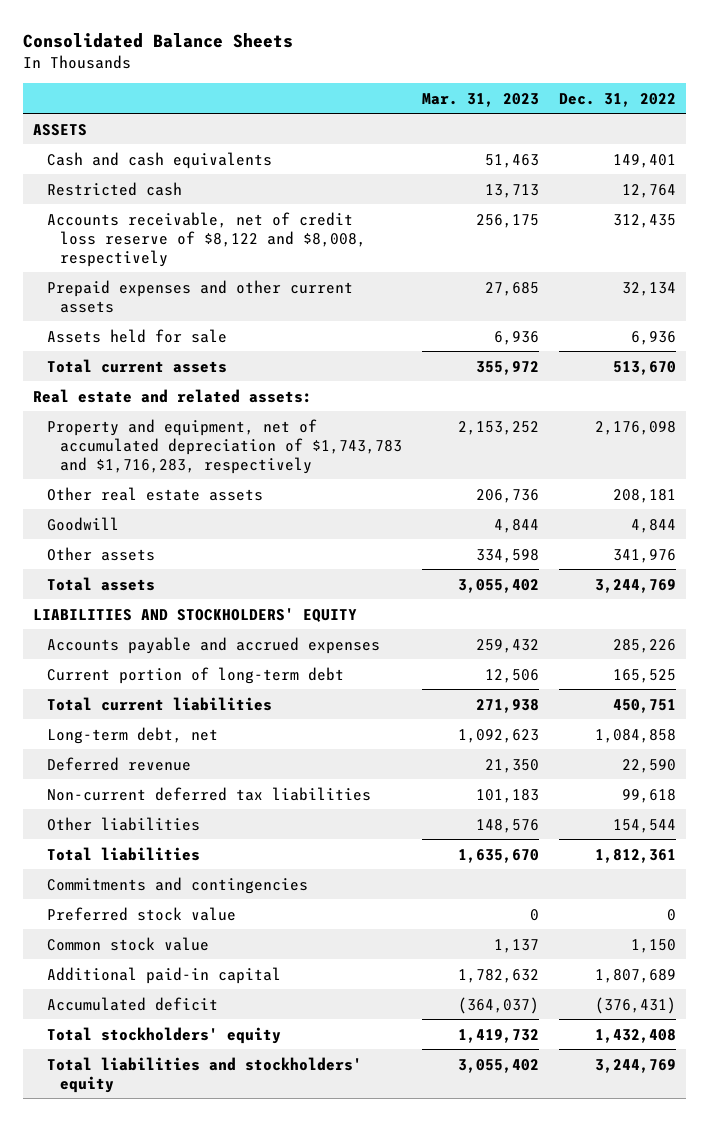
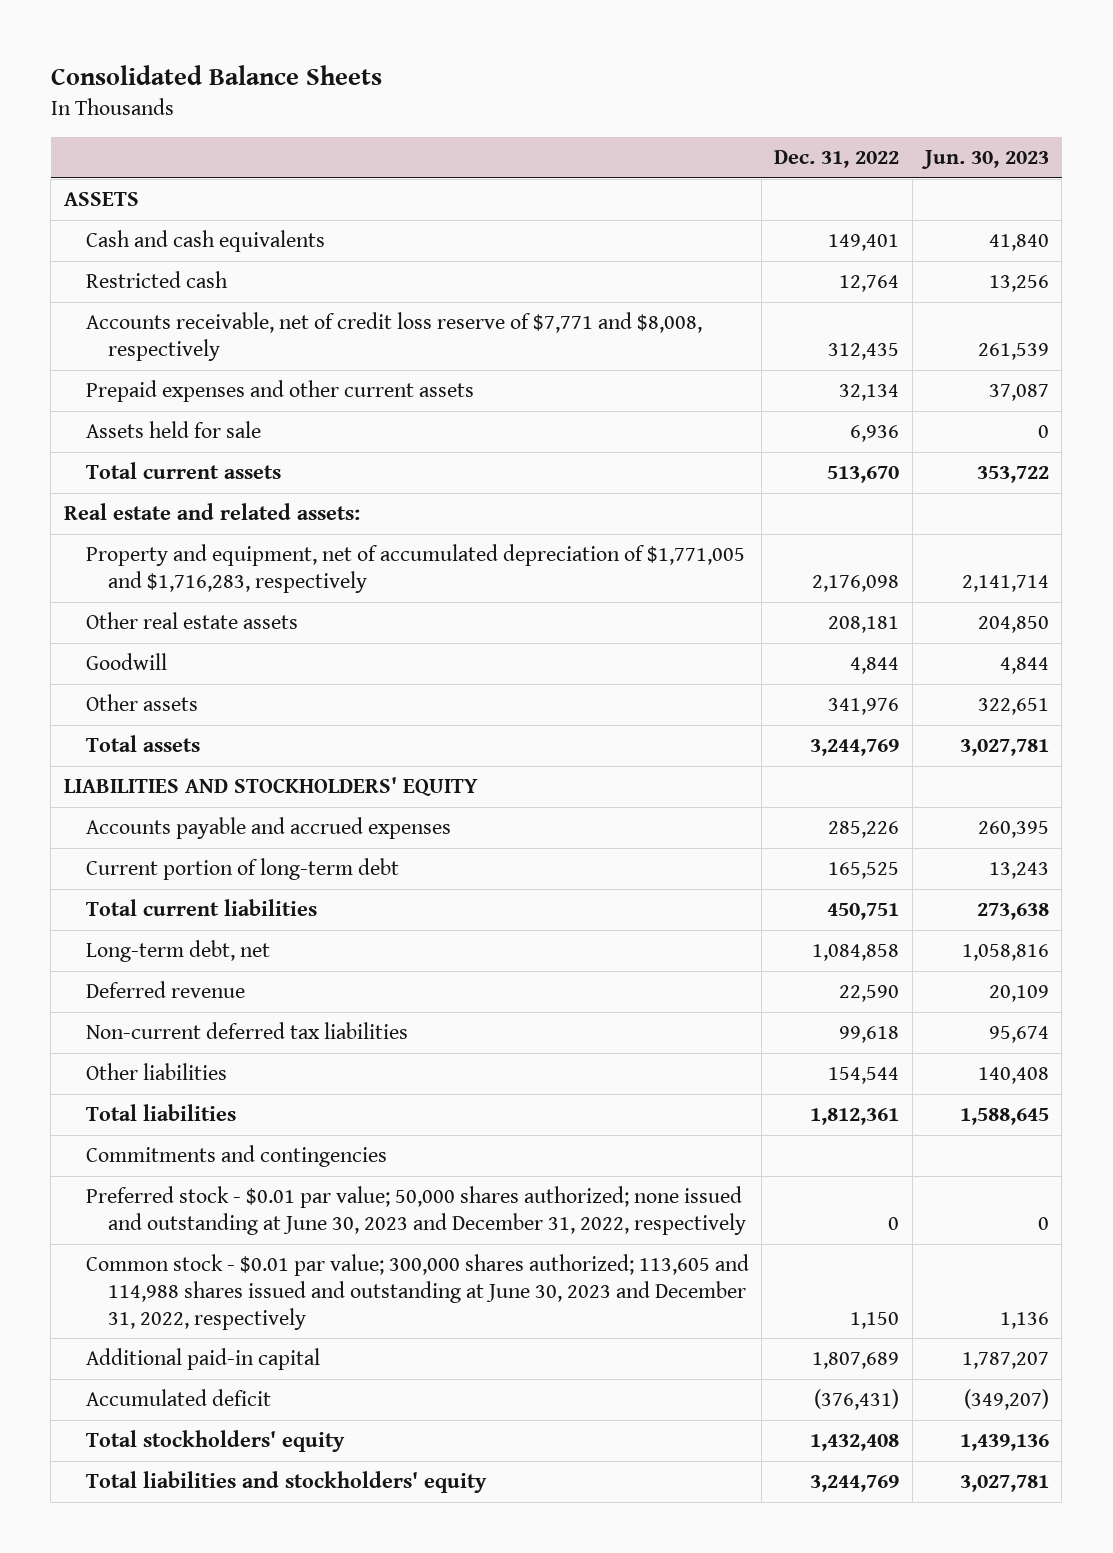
[422,92,540,107] Mar. 31, 2023 -> none
none -> [921,149,1050,169] Jun. 30, 2023
[46,211,367,267] Accounts receivable, net of credit loss reserve of $8,122 and $8,008, respectively -> [85,312,702,362] Accounts receivable, net of credit loss reserve of $7,771 and $8,008, respectively
[46,418,403,474] Property and equipment, net of accumulated depreciation of $1,743,783 and $1,716,283, respectively -> [85,544,745,594] Property and equipment, net of accumulated depreciation of $1,771,005 and $1,716,283, respectively
[46,906,236,921] Preferred stock value -> [85,1186,746,1236] Preferred stock - $0.01 par value; 50,000 shares authorized; none issued and outstanding at June 30, 2023 and December 31, 2022, respectively
[46,936,209,951] Common stock value -> [85,1254,749,1330] Common stock - $0.01 par value; 300,000 shares authorized; 113,605 and 114,988 shares issued and outstanding at June 30, 2023 and December 31, 2022, respectively

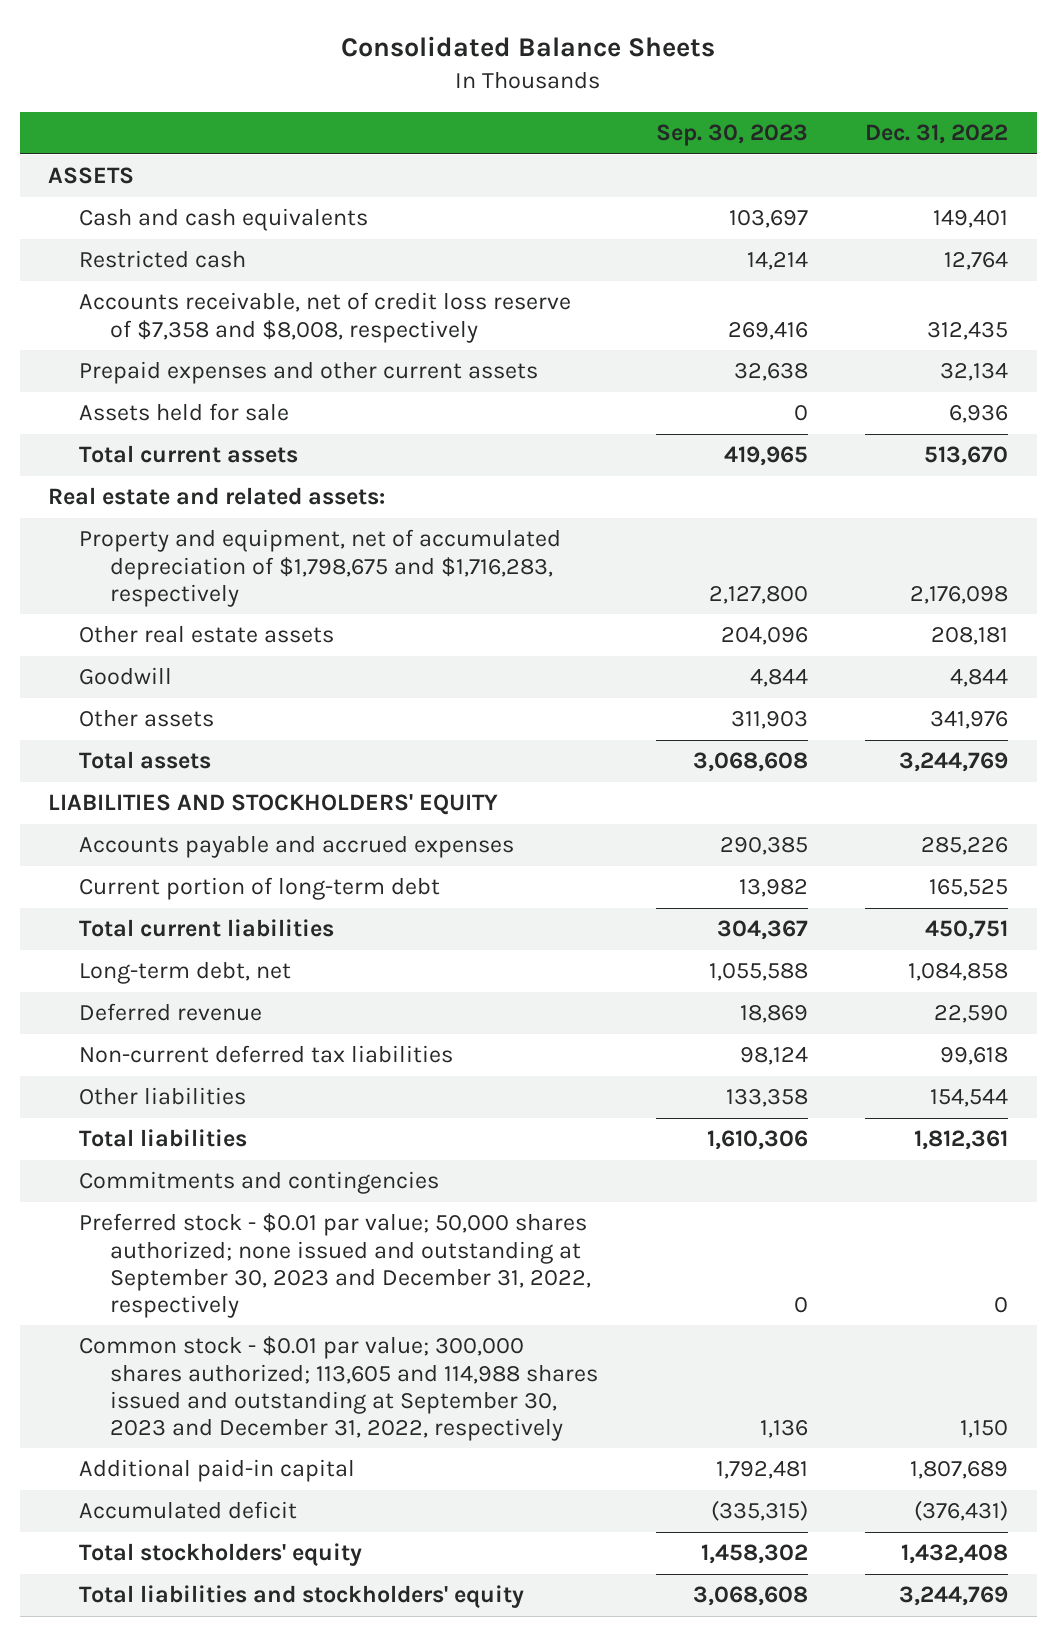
[921,149,1050,169] Jun. 30, 2023 -> none
none -> [655,124,808,147] Sep. 30, 2023
[85,312,702,362] Accounts receivable, net of credit loss reserve of $7,771 and $8,008, respectively -> [79,292,572,343] Accounts receivable, net of credit loss reserve of $7,358 and $8,008, respectively
[85,544,745,594] Property and equipment, net of accumulated depreciation of $1,771,005 and $1,716,283, respectively -> [79,529,562,607] Property and equipment, net of accumulated depreciation of $1,798,675 and $1,716,283, respectively
[85,1186,746,1236] Preferred stock - $0.01 par value; 50,000 shares authorized; none issued and outstanding at June 30, 2023 and December 31, 2022, respectively -> [79,1213,592,1318] Preferred stock - $0.01 par value; 50,000 shares authorized; none issued and outstanding at September 30, 2023 and December 31, 2022, respectively
[85,1254,749,1330] Common stock - $0.01 par value; 300,000 shares authorized; 113,605 and 114,988 shares issued and outstanding at June 30, 2023 and December 31, 2022, respectively -> [79,1336,599,1441] Common stock - $0.01 par value; 300,000 shares authorized; 113,605 and 114,988 shares issued and outstanding at September 30, 2023 and December 31, 2022, respectively

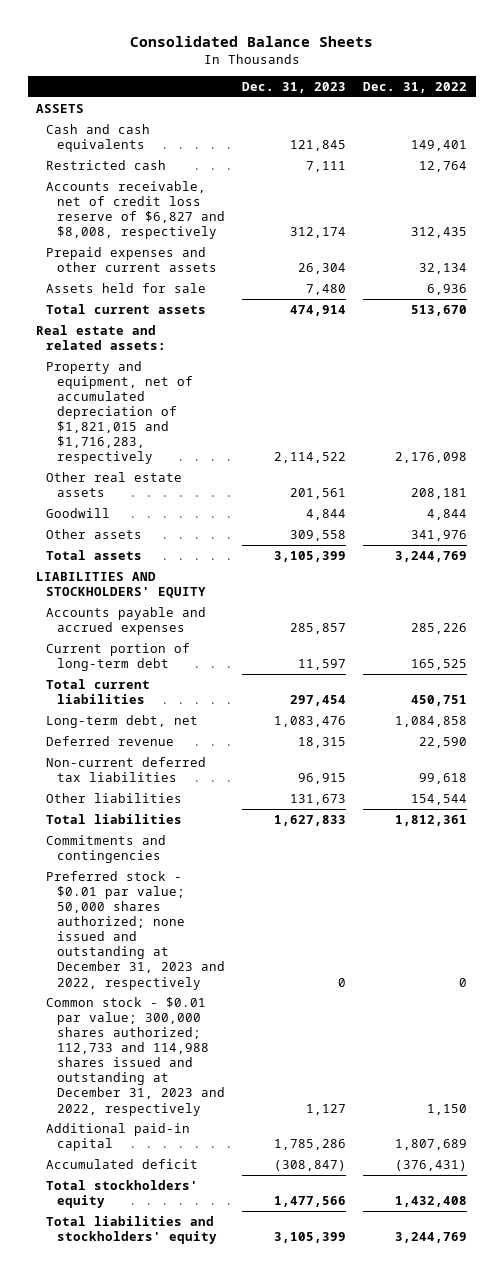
[655,124,808,147] Sep. 30, 2023 -> none
none -> [242,81,347,93] Dec. 31, 2023
[79,292,572,343] Accounts receivable, net of credit loss reserve of $7,358 and $8,008, respectively -> [46,180,225,240] Accounts receivable, net of credit loss reserve of $6,827 and $8,008, respectively
[79,529,562,607] Property and equipment, net of accumulated depreciation of $1,798,675 and $1,716,283, respectively -> [46,360,193,465] Property and equipment, net of accumulated depreciation of $1,821,015 and $1,716,283, respectively
[79,1213,592,1318] Preferred stock - $0.01 par value; 50,000 shares authorized; none issued and outstanding at September 30, 2023 and December 31, 2022, respectively -> [46,870,225,990] Preferred stock - $0.01 par value; 50,000 shares authorized; none issued and outstanding at December 31, 2023 and 2022, respectively
[79,1336,599,1441] Common stock - $0.01 par value; 300,000 shares authorized; 113,605 and 114,988 shares issued and outstanding at September 30, 2023 and December 31, 2022, respectively -> [46,996,225,1116] Common stock - $0.01 par value; 300,000 shares authorized; 112,733 and 114,988 shares issued and outstanding at December 31, 2023 and 2022, respectively

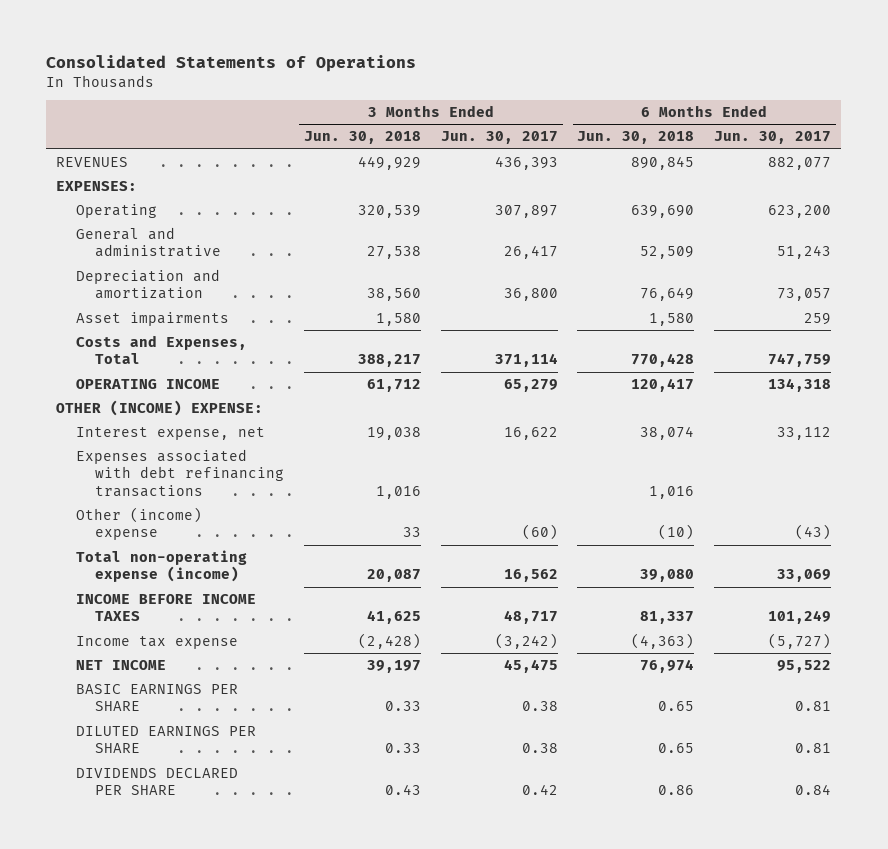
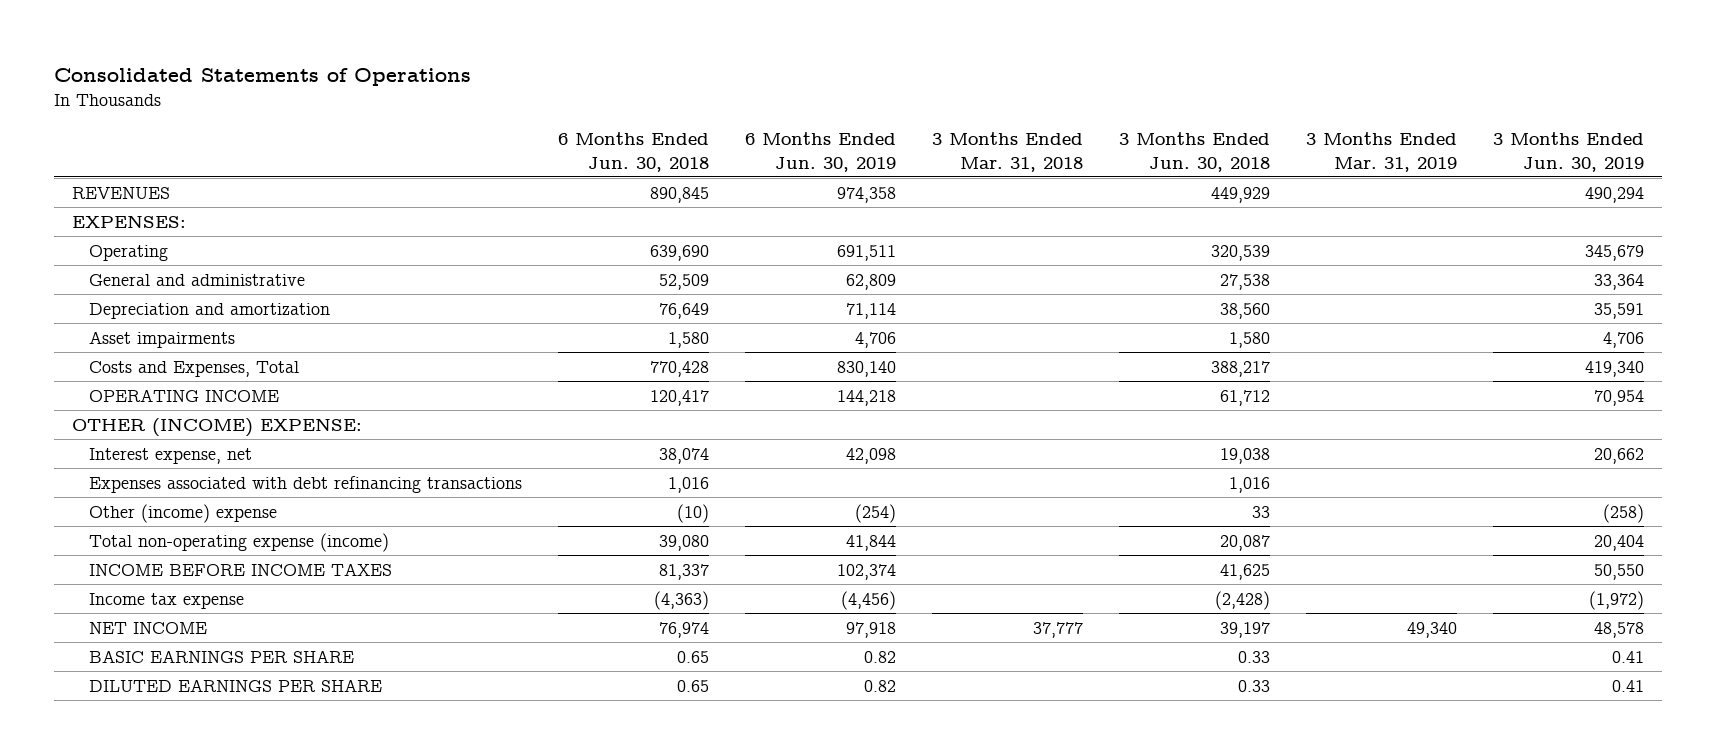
[440,131,558,145] Jun. 30, 2017 -> none
[714,131,832,145] Jun. 30, 2017 -> none
none -> [744,132,896,172] 6 Months Ended Jun. 30, 2019
none -> [931,132,1083,172] 3 Months Ended Mar. 31, 2018
none -> [1305,132,1457,172] 3 Months Ended Mar. 31, 2019
none -> [1492,132,1644,172] 3 Months Ended Jun. 30, 2019
[75,767,238,796] DIVIDENDS DECLARED PER SHARE -> none

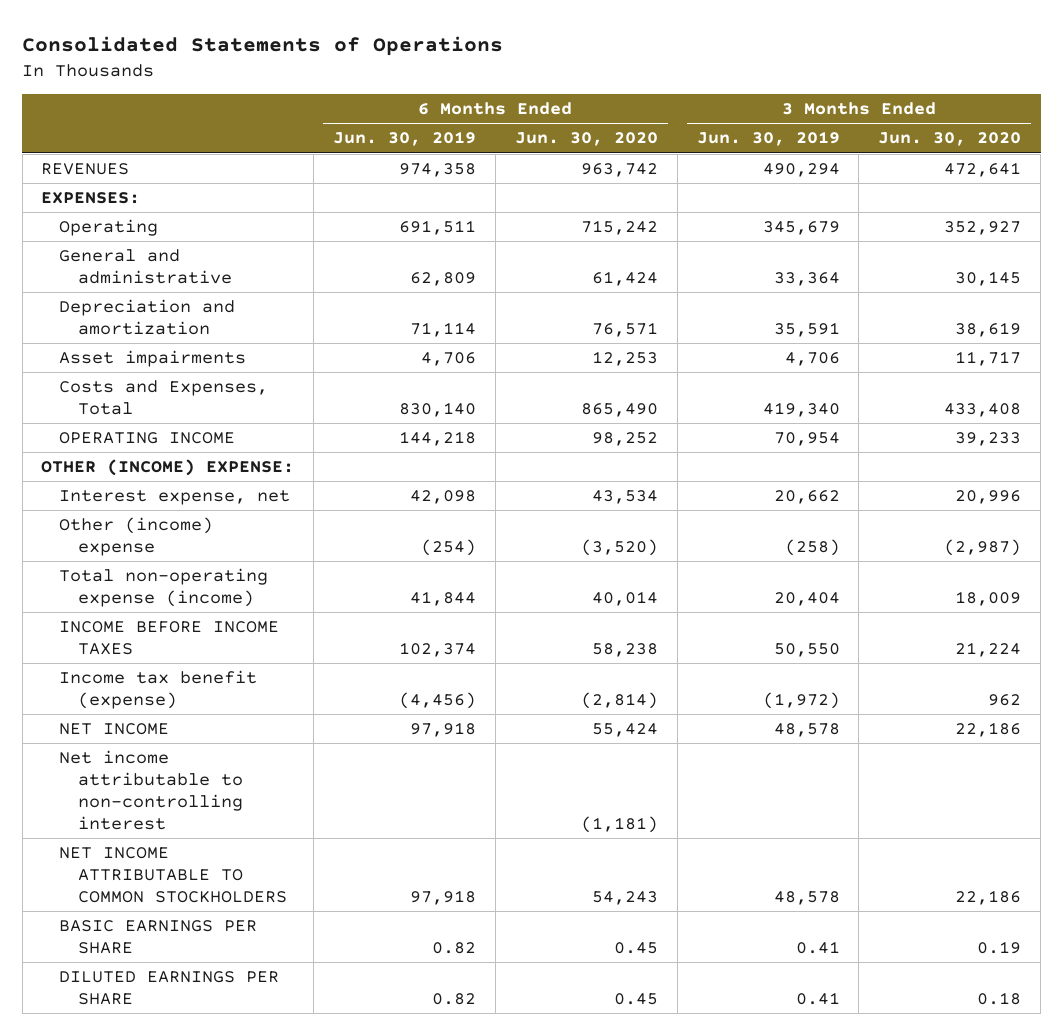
[557,132,709,172] 6 Months Ended Jun. 30, 2018 -> none
[931,132,1083,172] 3 Months Ended Mar. 31, 2018 -> none
[1118,132,1270,172] 3 Months Ended Jun. 30, 2018 -> none
[1305,132,1457,172] 3 Months Ended Mar. 31, 2019 -> none
none -> [514,132,658,147] Jun. 30, 2020
none -> [878,132,1022,147] Jun. 30, 2020
[88,475,522,493] Expenses associated with debt refinancing transactions -> none
[88,592,244,609] Income tax expense -> [59,670,258,710] Income tax benefit (expense)
none -> [59,750,243,830] Net income attributable to non-controlling interest
none -> [59,847,287,903] NET INCOME ATTRIBUTABLE TO COMMON STOCKHOLDERS

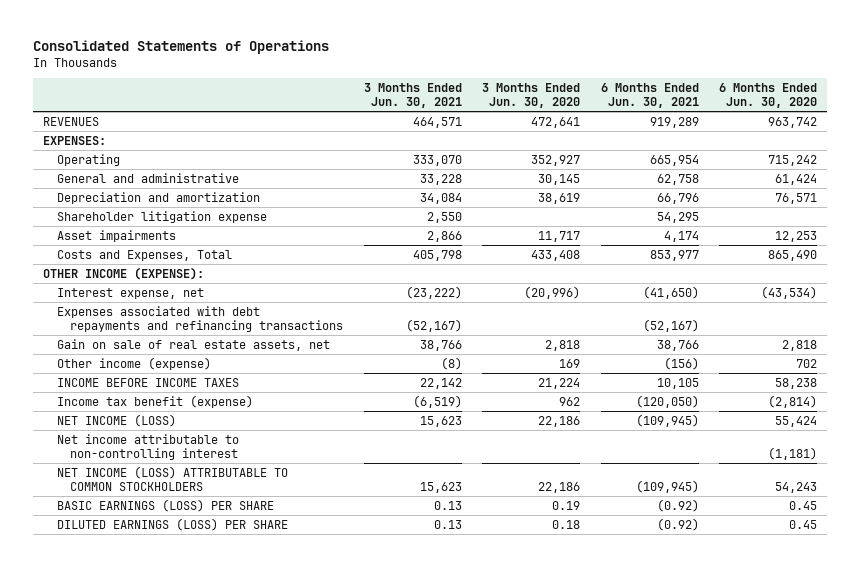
[333,131,477,147] Jun. 30, 2019 -> none
[696,131,840,147] Jun. 30, 2019 -> none
none -> [363,83,462,109] 3 Months Ended Jun. 30, 2021
none -> [600,83,699,109] 6 Months Ended Jun. 30, 2021
none -> [56,210,267,223] Shareholder litigation expense
[59,432,236,445] OPERATING INCOME -> none
[59,568,269,608] Total non-operating expense (income) -> none
[41,459,295,477] OTHER (INCOME) EXPENSE: -> [43,266,205,280] OTHER INCOME (EXPENSE):
[591,490,658,505] 43,534 -> [760,285,817,299] (43,534)
[955,490,1022,505] 20,996 -> [524,285,581,299] (20,996)
none -> [56,305,344,332] Expenses associated with debt repayments and refinancing transactions
none -> [56,338,330,351] Gain on sale of real estate assets, net
[59,517,214,557] Other (income) expense -> [56,356,211,370] Other income (expense)
[580,539,658,557] (3,520) -> [795,358,817,368] 702
[944,539,1022,557] (2,987) -> [559,358,581,368] 169
[59,723,170,736] NET INCOME -> [56,413,176,427] NET INCOME (LOSS)
[59,847,287,903] NET INCOME ATTRIBUTABLE TO COMMON STOCKHOLDERS -> [56,465,288,491] NET INCOME (LOSS) ATTRIBUTABLE TO COMMON STOCKHOLDERS
[59,920,258,955] BASIC EARNINGS PER SHARE -> [56,498,274,512] BASIC EARNINGS (LOSS) PER SHARE
[59,971,280,1006] DILUTED EARNINGS PER SHARE -> [56,517,288,531] DILUTED EARNINGS (LOSS) PER SHARE

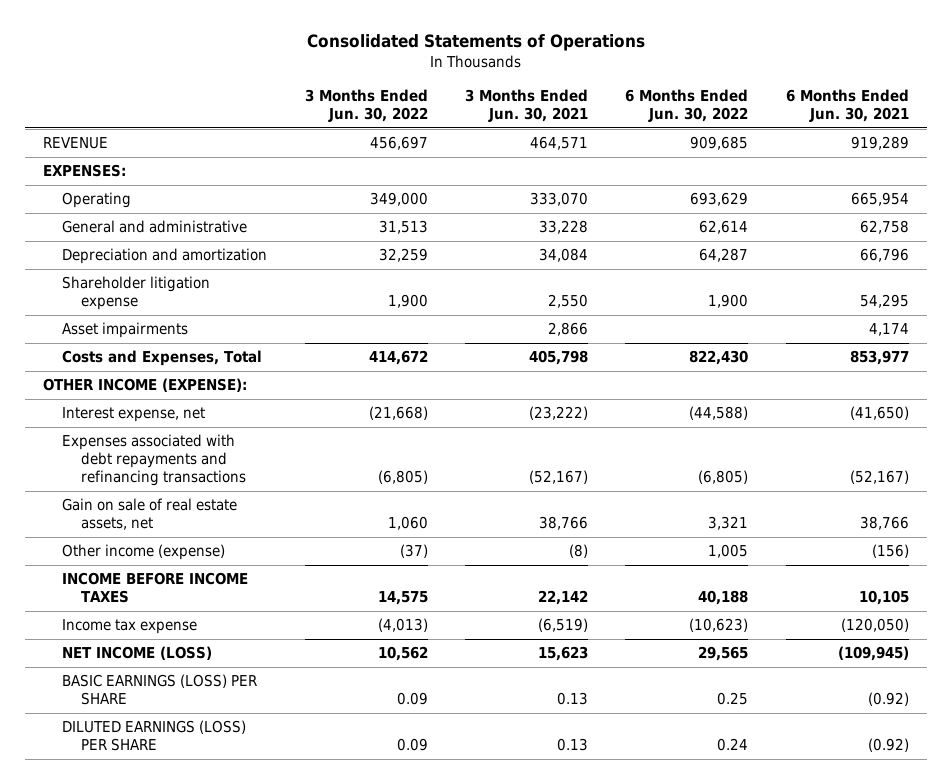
[482,83,581,109] 3 Months Ended Jun. 30, 2020 -> none
[718,83,817,109] 6 Months Ended Jun. 30, 2020 -> none
none -> [304,89,428,123] 3 Months Ended Jun. 30, 2022
none -> [625,89,749,123] 6 Months Ended Jun. 30, 2022
[43,116,100,126] REVENUES -> [43,137,109,150] REVENUE
[56,394,253,408] Income tax benefit (expense) -> [62,619,198,635] Income tax expense
[56,433,239,460] Net income attributable to non-controlling interest -> none
[56,465,288,491] NET INCOME (LOSS) ATTRIBUTABLE TO COMMON STOCKHOLDERS -> none

